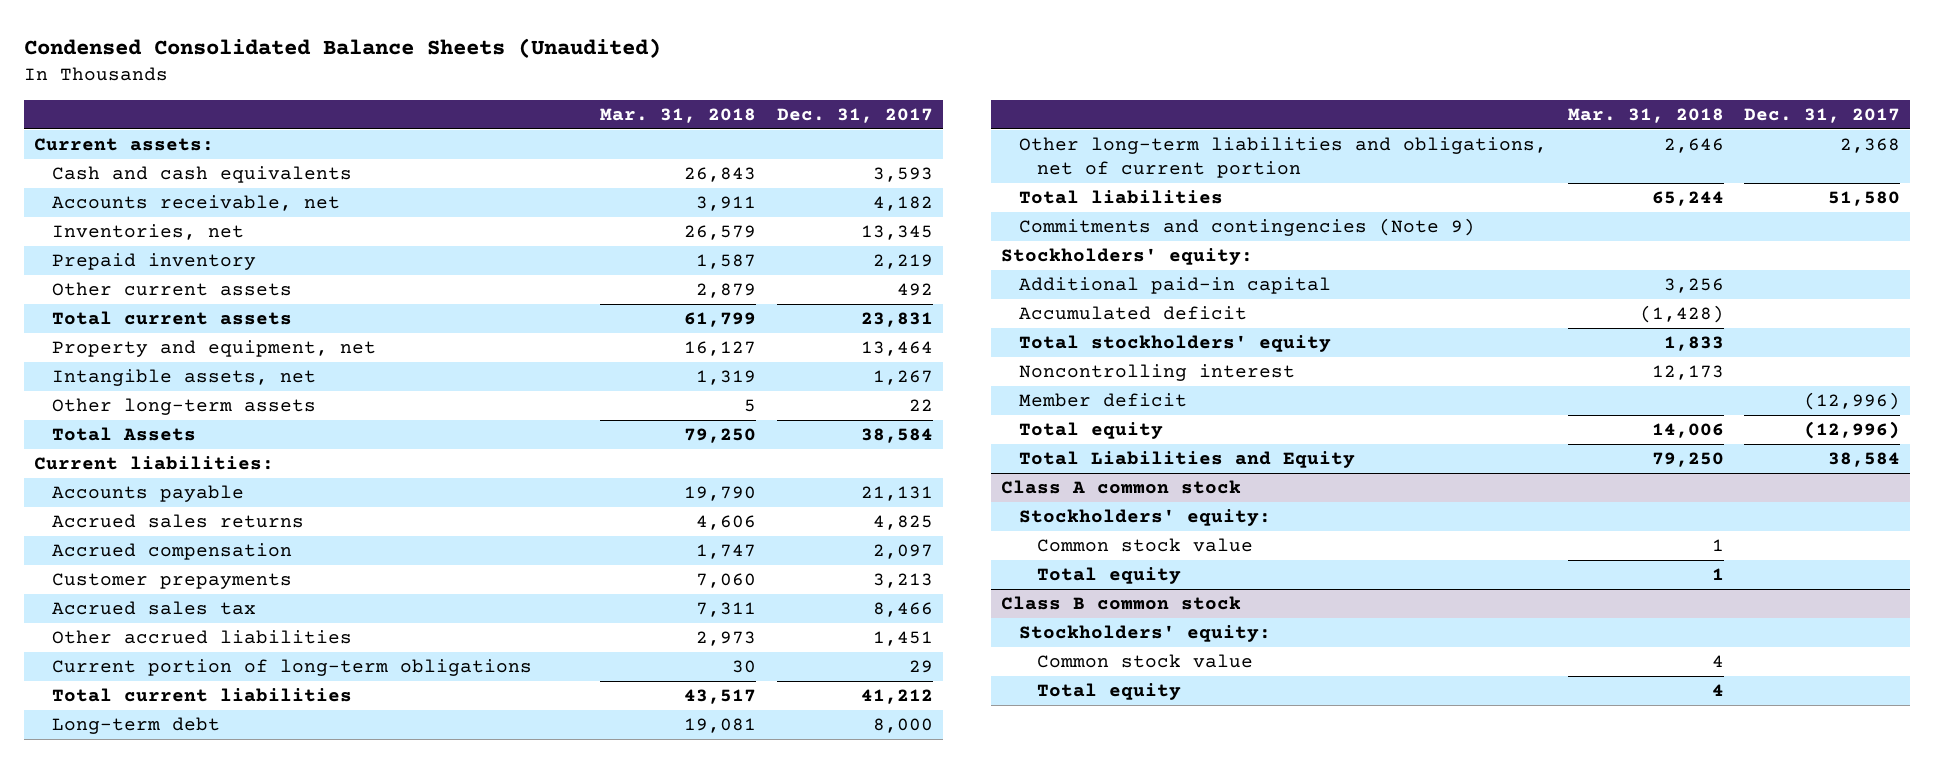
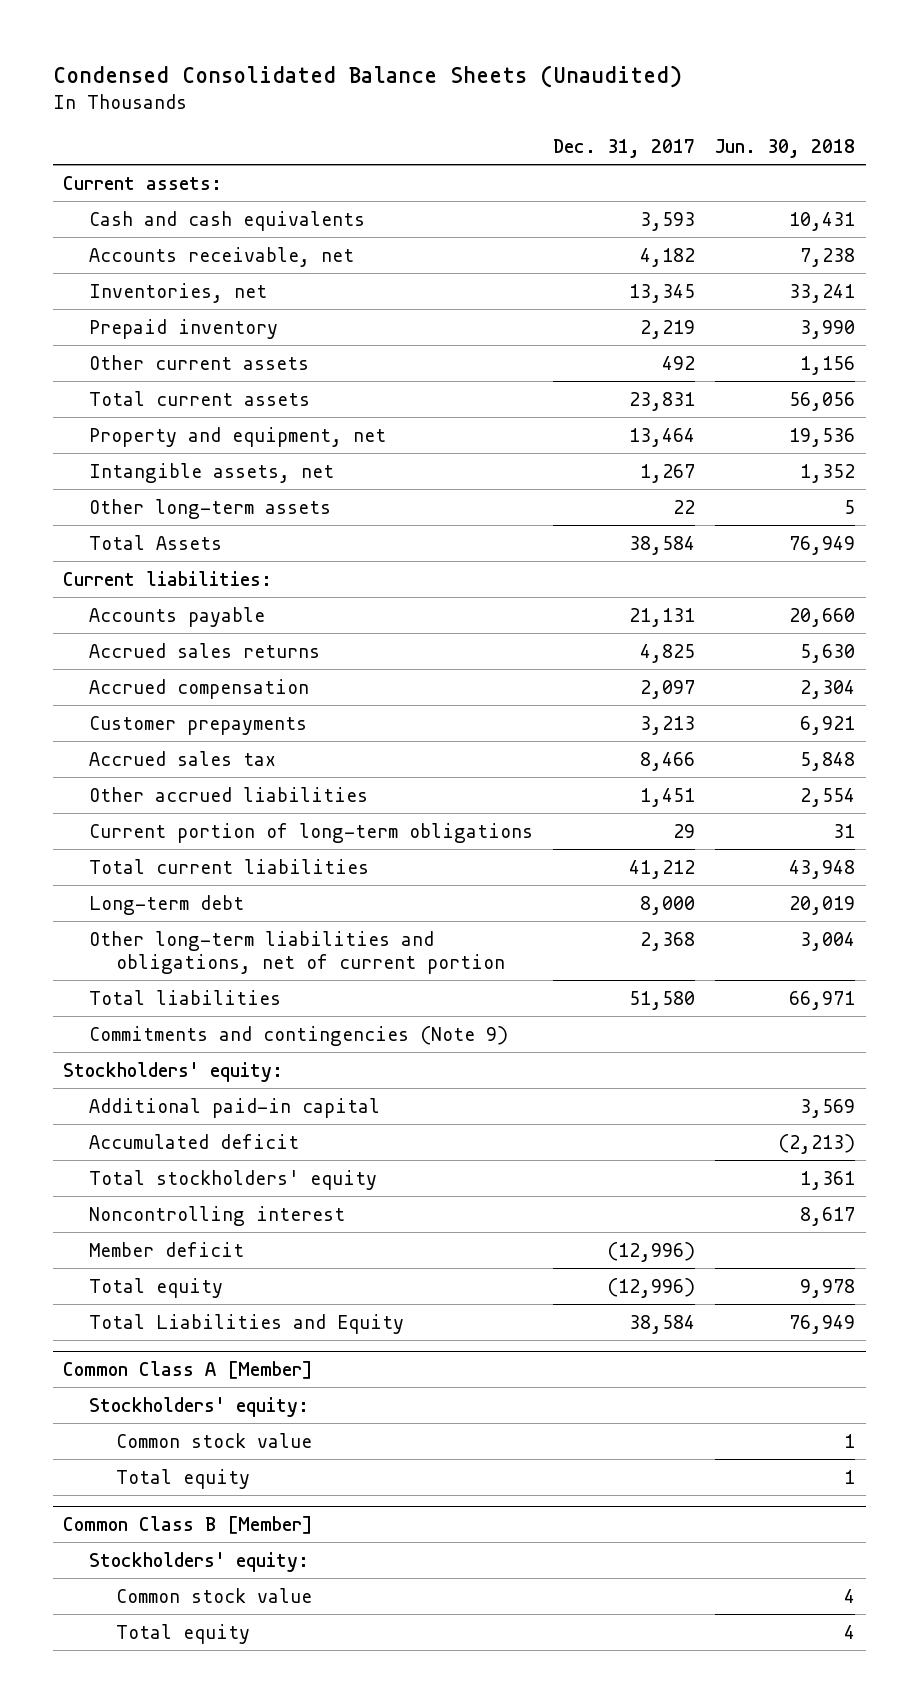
[600,107,757,123] Mar. 31, 2018 -> none
none -> [715,138,856,158] Jun. 30, 2018
[1001,480,1242,495] Class A common stock -> [62,1361,313,1380] Common Class A [Member]
[1001,596,1242,611] Class B common stock -> [62,1516,313,1535] Common Class B [Member]

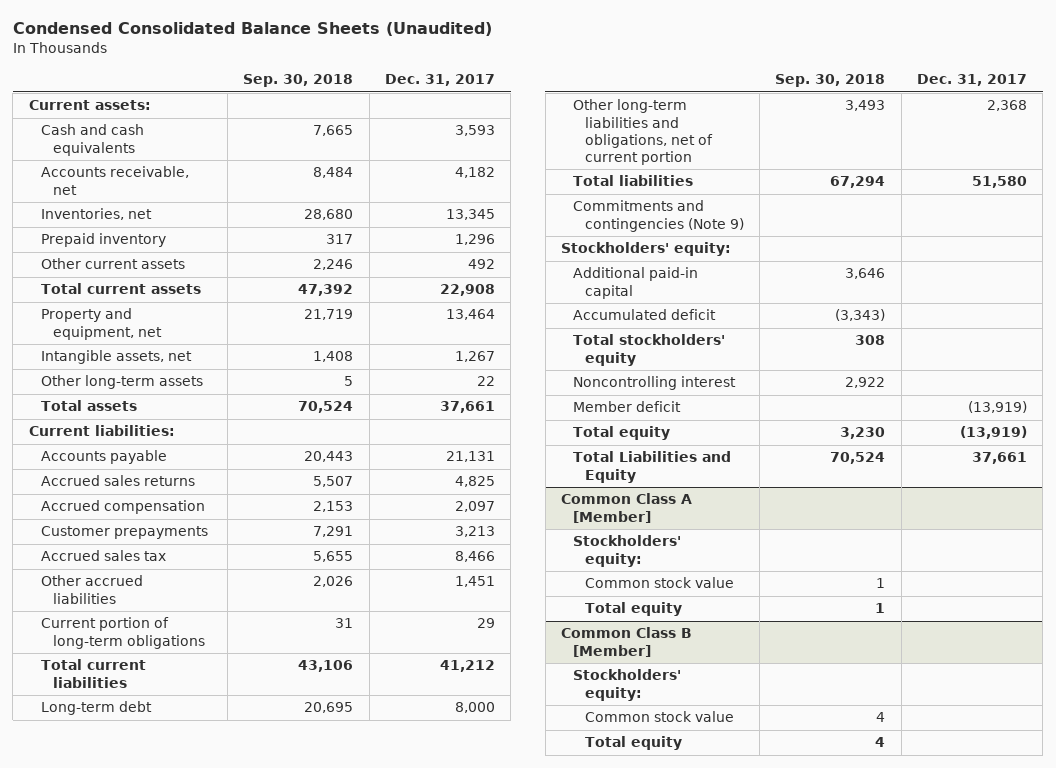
[715,138,856,158] Jun. 30, 2018 -> none
none -> [243,74,354,88] Sep. 30, 2018
[640,319,696,339] 2,219 -> [454,234,495,246] 1,296
[629,391,696,411] 23,831 -> [439,284,495,297] 22,908
[89,534,223,550] Total Assets -> [40,400,137,412] Total assets
[629,535,696,555] 38,584 -> [439,401,495,414] 37,661
[607,1241,696,1262] (12,996) -> [968,401,1028,414] (13,919)
[607,1277,696,1298] (12,996) -> [960,426,1028,440] (13,919)
[629,1314,696,1334] 38,584 -> [972,452,1028,465] 37,661

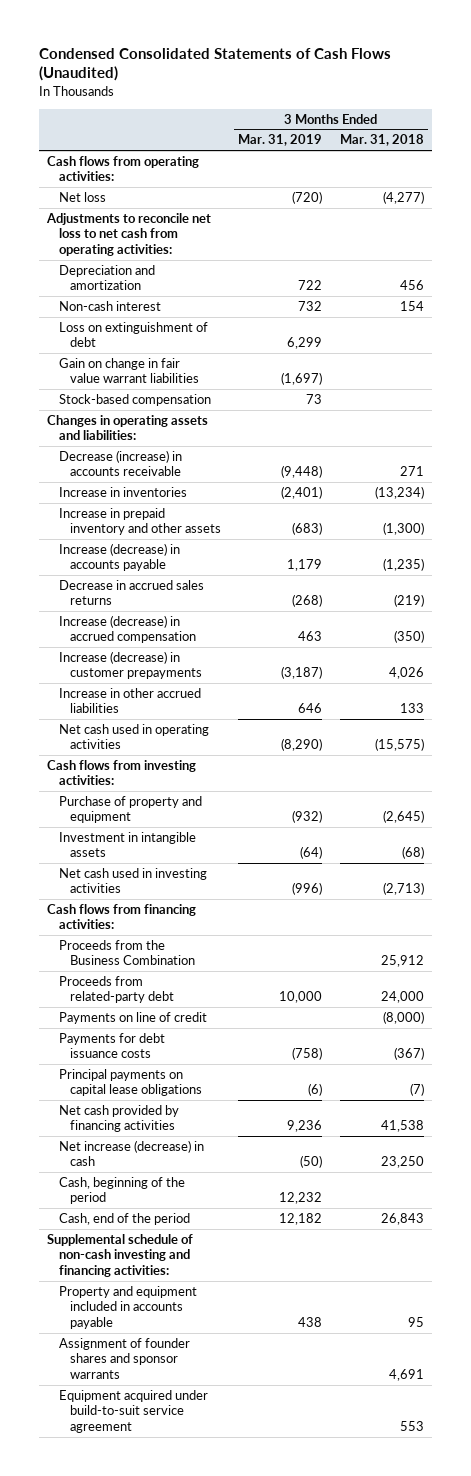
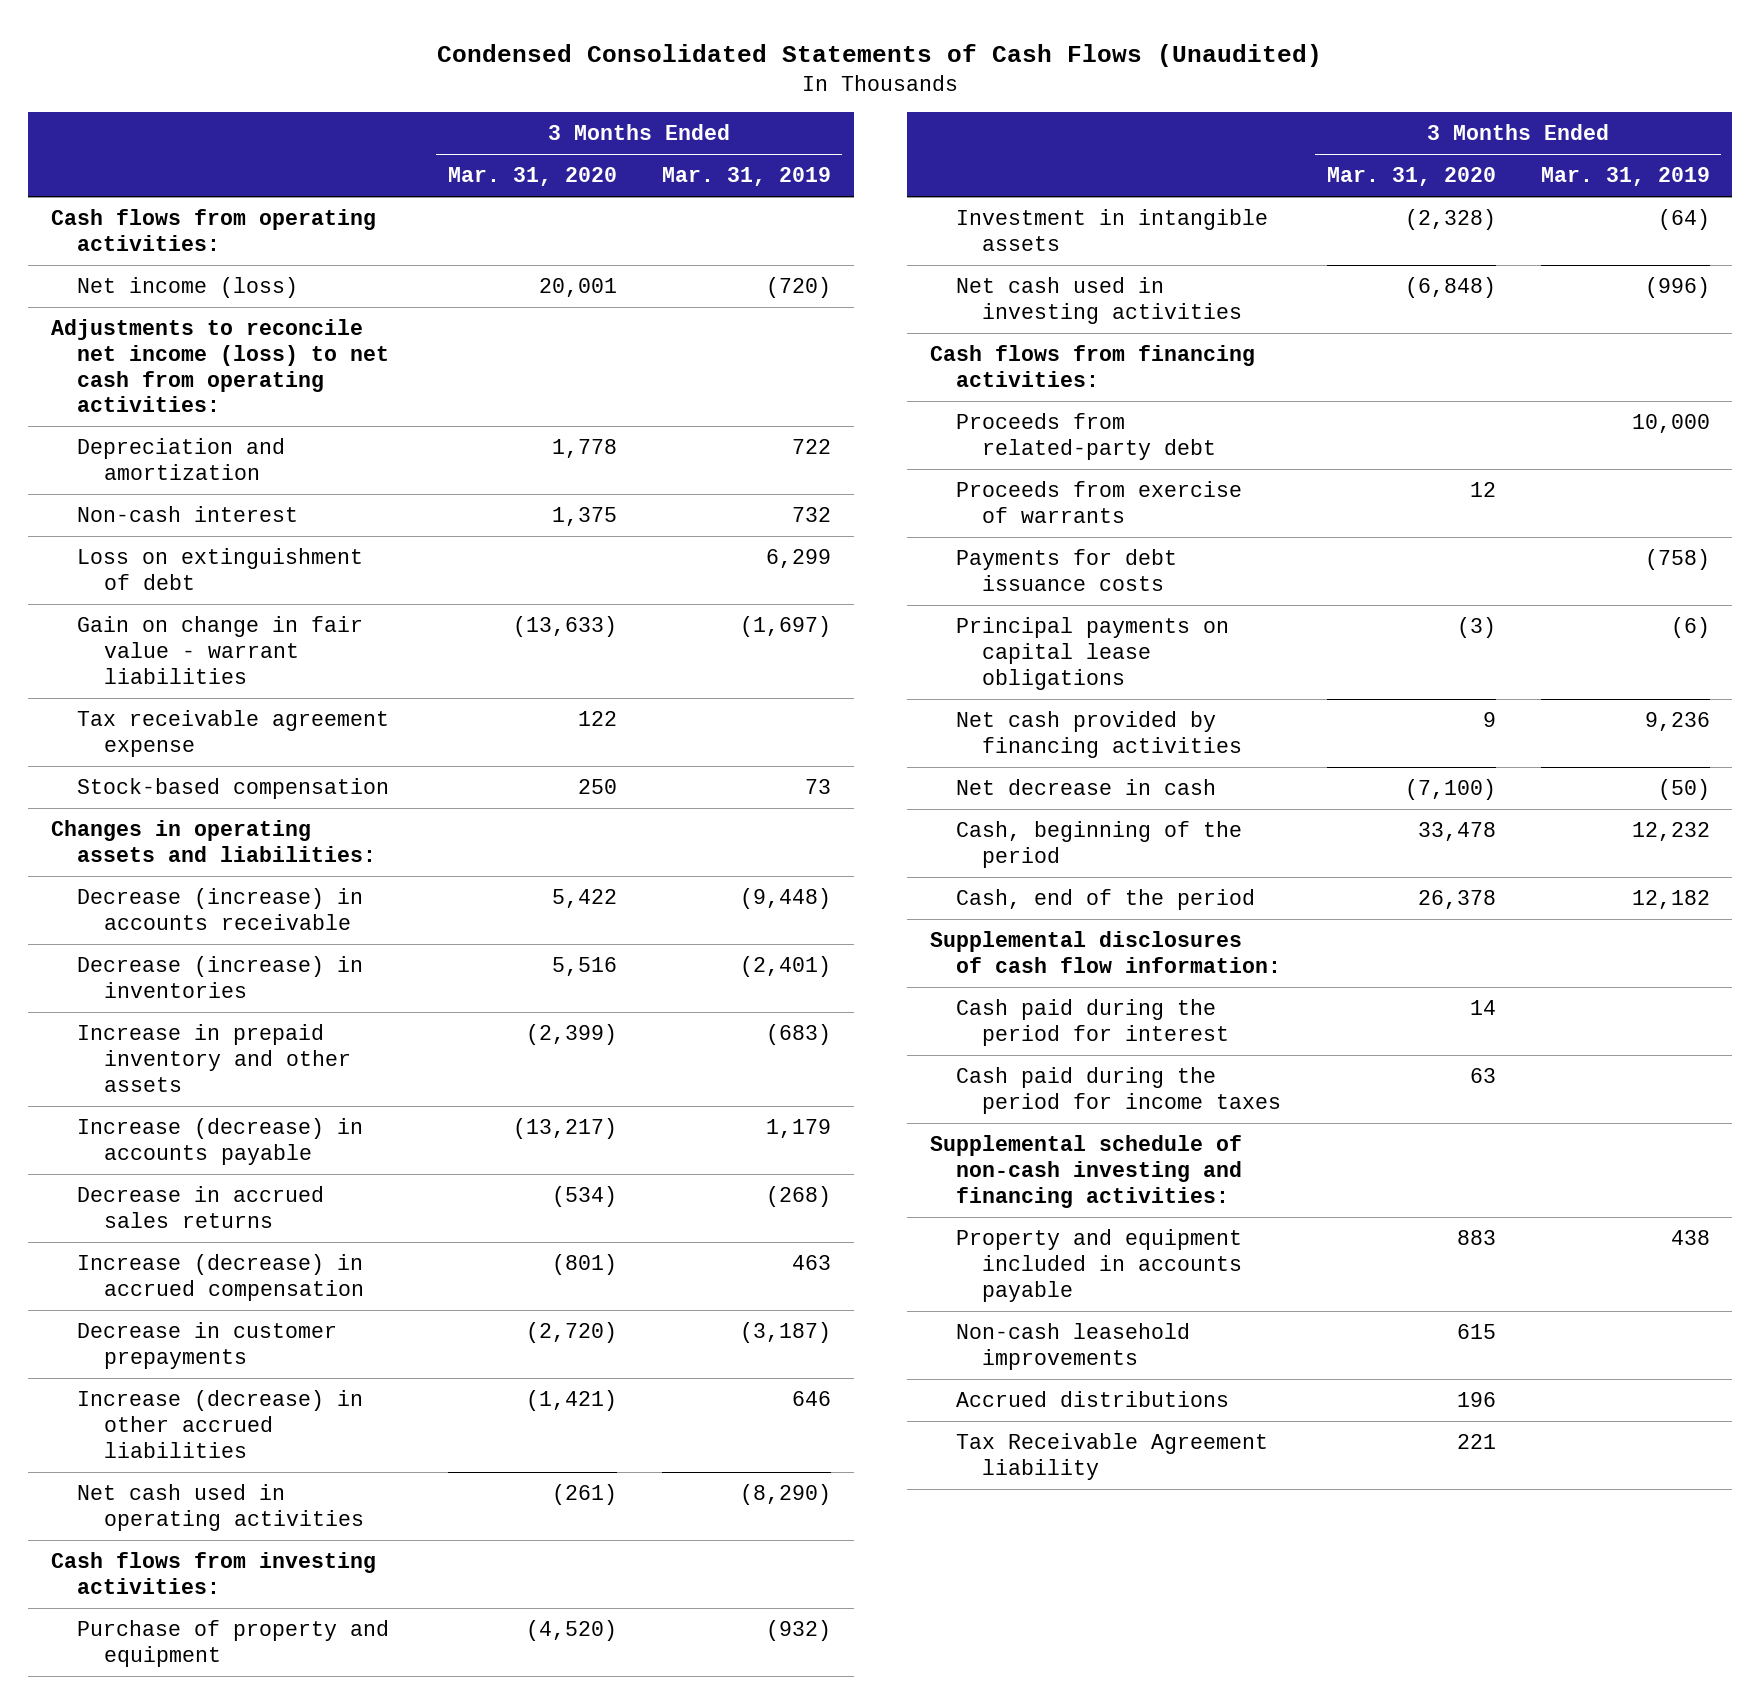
[339,134,424,147] Mar. 31, 2018 -> none
none -> [447,167,617,187] Mar. 31, 2020
[58,192,106,203] Net loss -> [77,277,299,299] Net income (loss)
[46,213,212,256] Adjustments to reconcile net loss to net cash from operating activities: -> [50,319,390,413] Adjustments to reconcile net income (loss) to net cash from operating activities:
[58,358,199,384] Gain on change in fair value warrant liabilities -> [77,616,364,684] Gain on change in fair value - warrant liabilities
none -> [77,710,390,757] Tax receivable agreement expense
[58,487,187,498] Increase in inventories -> [77,956,364,998] Decrease (increase) in inventories
[58,651,202,680] Increase (decrease) in customer prepayments -> [77,1322,338,1369] Decrease in customer prepayments
[58,688,201,714] Increase in other accrued liabilities -> [77,1390,364,1458] Increase (decrease) in other accrued liabilities
[58,940,195,966] Proceeds from the Business Combination -> none
[58,1012,207,1025] Payments on line of credit -> none
none -> [956,481,1243,523] Proceeds from exercise of warrants
[58,1140,204,1167] Net increase (decrease) in cash -> [956,779,1217,796] Net decrease in cash
none -> [929,931,1282,973] Supplemental disclosures of cash flow information:
none -> [956,999,1230,1046] Cash paid during the period for interest
none -> [956,1067,1282,1114] Cash paid during the period for income taxes
[58,1338,190,1379] Assignment of founder shares and sponsor warrants -> none
[58,1390,208,1433] Equipment acquired under build-to-suit service agreement -> none
none -> [956,1323,1191,1370] Non-cash leasehold improvements
none -> [956,1391,1230,1408] Accrued distributions
none -> [956,1433,1269,1480] Tax Receivable Agreement liability

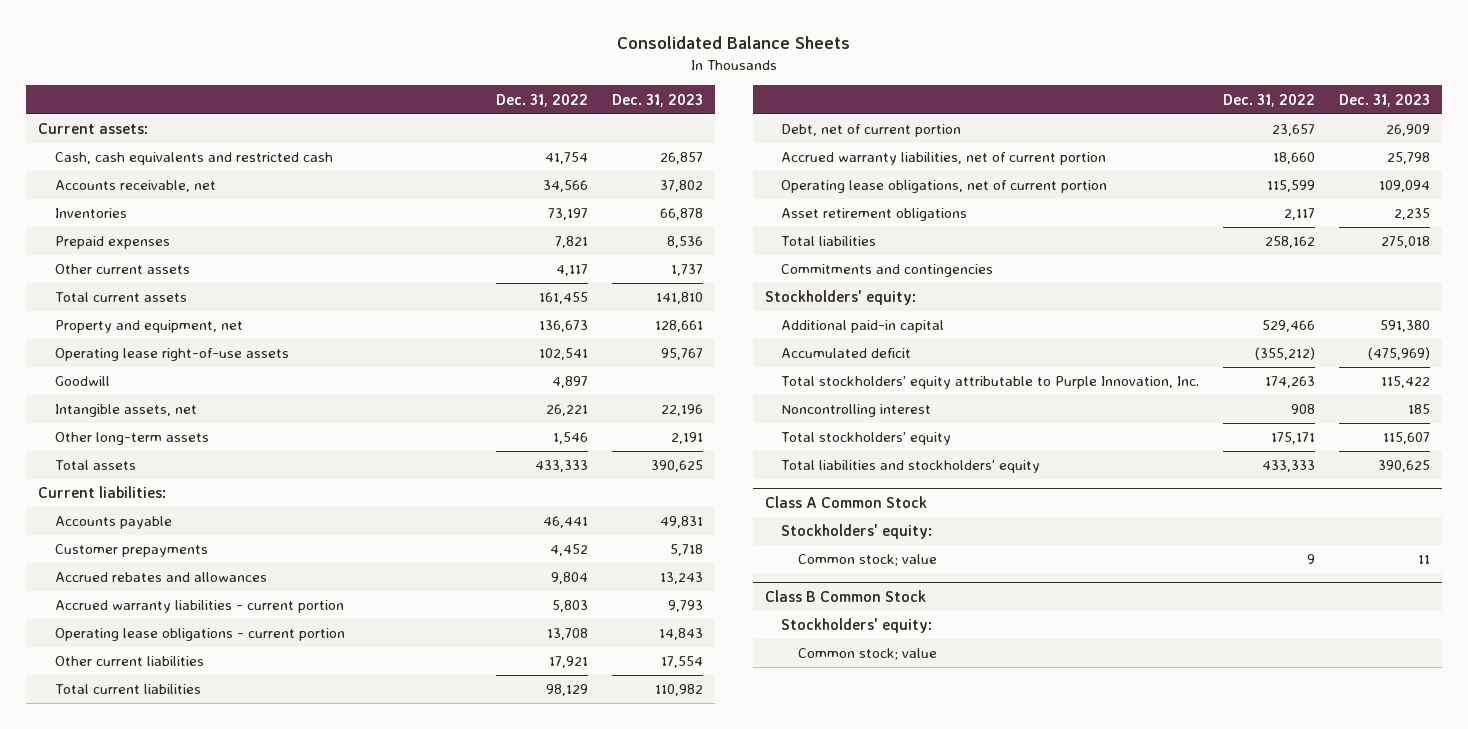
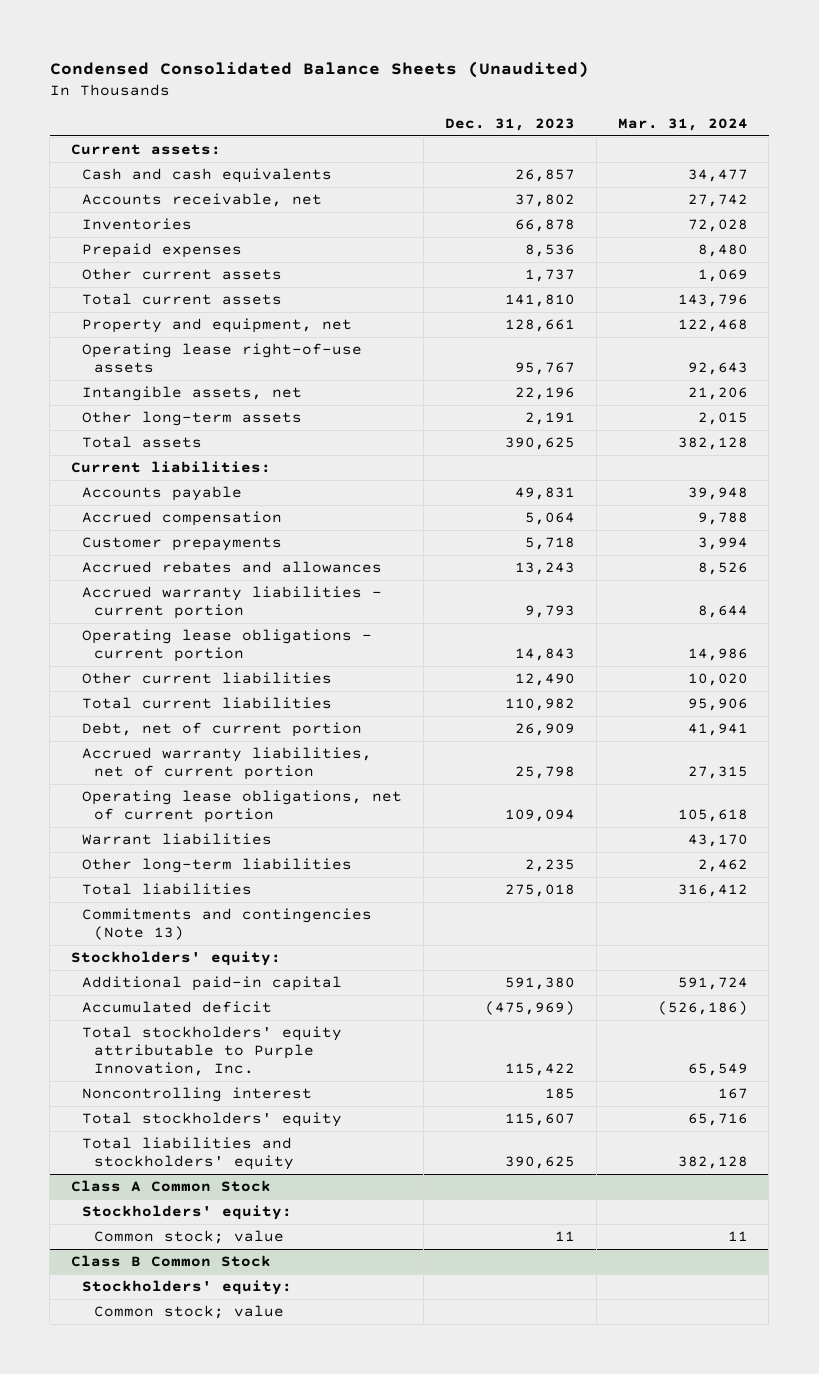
[616,36,850,50] Consolidated Balance Sheets -> [49,61,589,79] Condensed Consolidated Balance Sheets (Unaudited)
[496,93,589,107] Dec. 31, 2022 -> none
none -> [617,118,748,132] Mar. 31, 2024
[54,152,333,166] Cash, cash equivalents and restricted cash -> [82,168,333,184] Cash and cash equivalents
[54,376,110,387] Goodwill -> none
none -> [82,511,283,527] Accrued compensation
[660,656,703,669] 17,554 -> [515,673,576,687] 12,490
none -> [82,833,273,846] Warrant liabilities
[781,208,968,222] Asset retirement obligations -> [82,858,353,874] Other long-term liabilities
[781,264,994,278] Commitments and contingencies -> [82,908,373,941] Commitments and contingencies (Note 13)

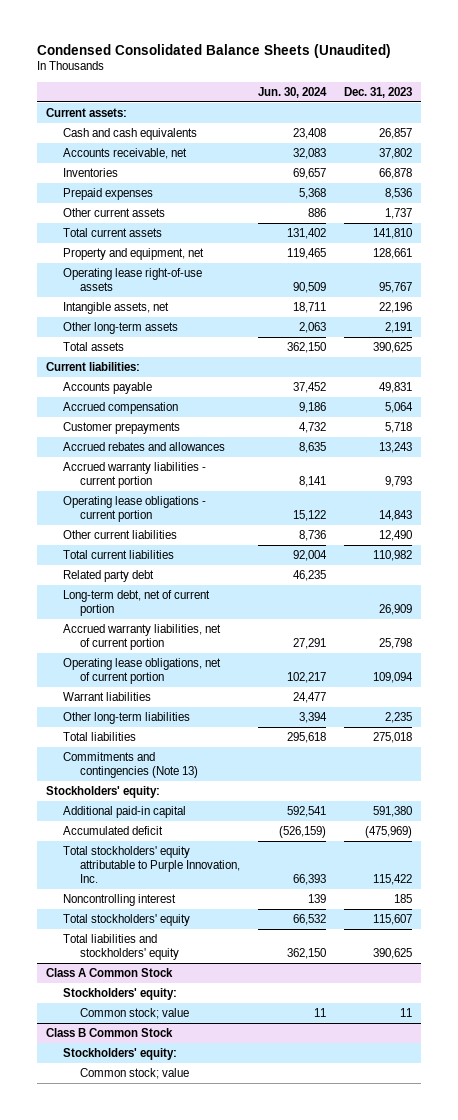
[617,118,748,132] Mar. 31, 2024 -> none
none -> [258,87,328,99] Jun. 30, 2024
none -> [62,569,154,582] Related party debt
[82,722,363,738] Debt, net of current portion -> [62,589,210,617] Long-term debt, net of current portion

